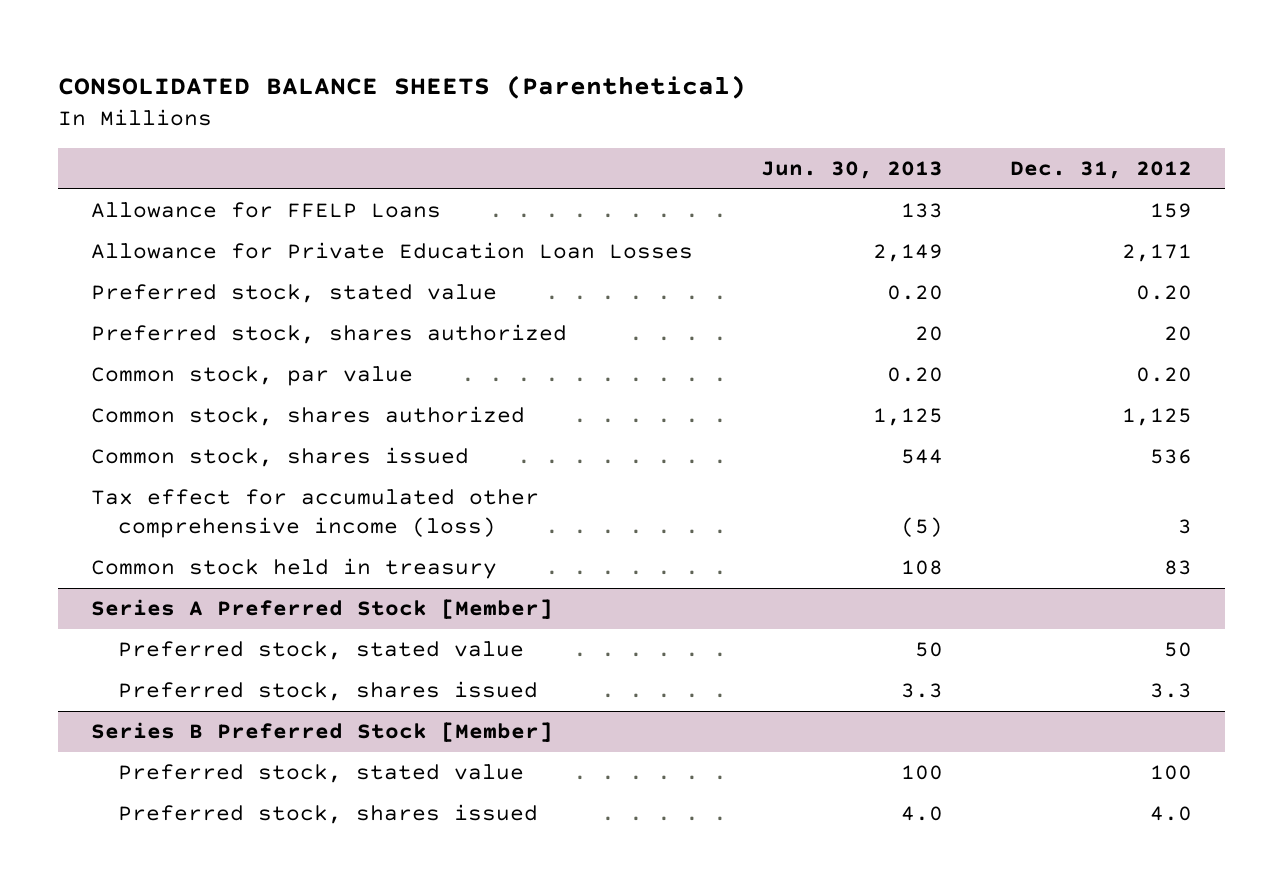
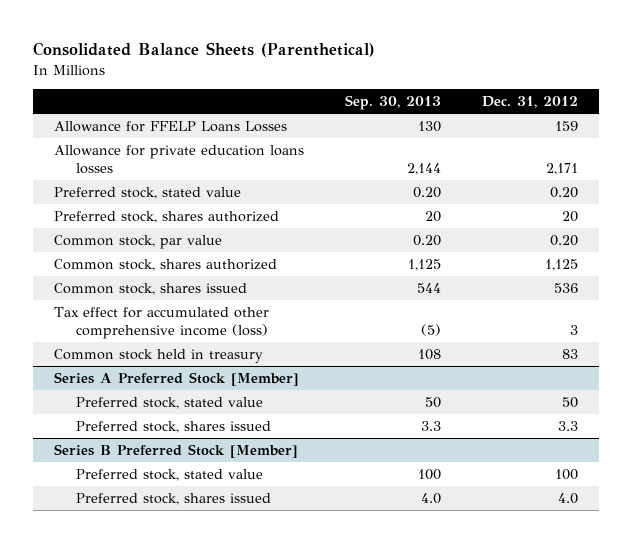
[57,74,746,99] CONSOLIDATED BALANCE SHEETS (Parenthetical) -> [33,42,376,58] Consolidated Balance Sheets (Parenthetical)
[760,161,943,180] Jun. 30, 2013 -> none
none -> [345,95,442,111] Sep. 30, 2013
[91,202,442,219] Allowance for FFELP Loans -> [53,121,287,133] Allowance for FFELP Loans Losses
[91,242,694,260] Allowance for Private Education Loan Losses -> [53,145,304,174] Allowance for private education loans losses

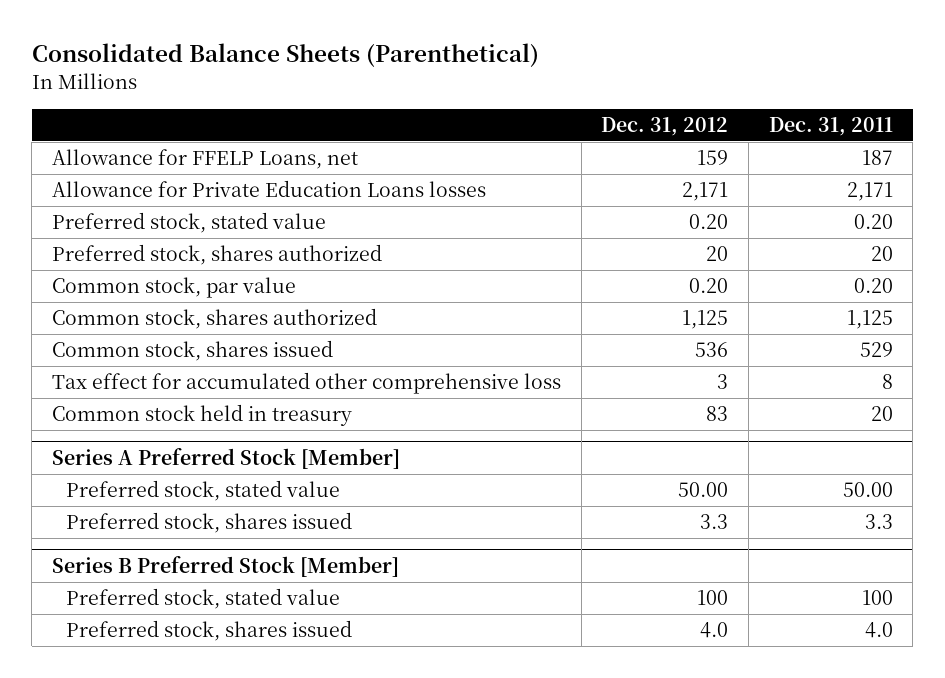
[345,95,442,111] Sep. 30, 2013 -> none
none -> [768,116,893,136] Dec. 31, 2011
[53,121,287,133] Allowance for FFELP Loans Losses -> [51,149,358,170] Allowance for FFELP Loans, net
[53,145,304,174] Allowance for private education loans losses -> [51,180,486,198] Allowance for Private Education Loans losses
[53,307,269,339] Tax effect for accumulated other comprehensive income (loss) -> [51,372,561,395] Tax effect for accumulated other comprehensive loss
[562,397,579,409] 50 -> [678,482,729,498] 50.00

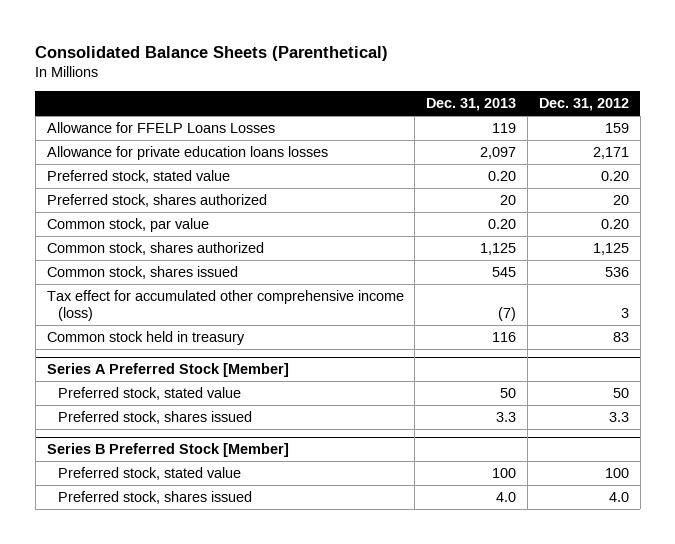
[768,116,893,136] Dec. 31, 2011 -> none
none -> [426,98,517,112] Dec. 31, 2013
[51,149,358,170] Allowance for FFELP Loans, net -> [46,121,275,133] Allowance for FFELP Loans Losses
[51,180,486,198] Allowance for Private Education Loans losses -> [46,145,328,160] Allowance for private education loans losses
[51,372,561,395] Tax effect for accumulated other comprehensive loss -> [46,289,404,321] Tax effect for accumulated other comprehensive income (loss)
[678,482,729,498] 50.00 -> [612,387,629,398] 50

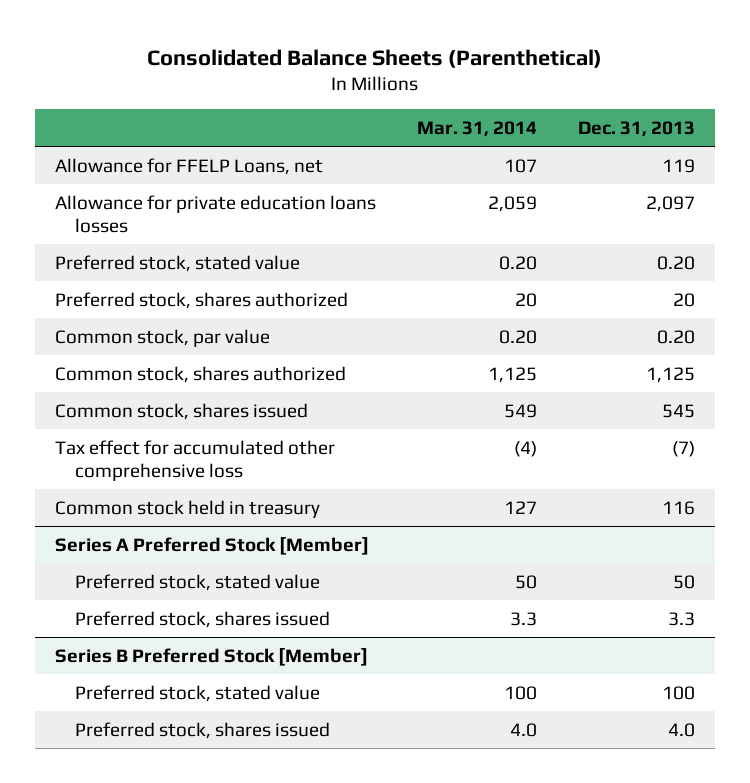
[538,98,629,112] Dec. 31, 2012 -> none
none -> [417,121,538,138] Mar. 31, 2014
[46,121,275,133] Allowance for FFELP Loans Losses -> [55,157,324,175] Allowance for FFELP Loans, net
[46,289,404,321] Tax effect for accumulated other comprehensive income (loss) -> [55,439,336,481] Tax effect for accumulated other comprehensive loss

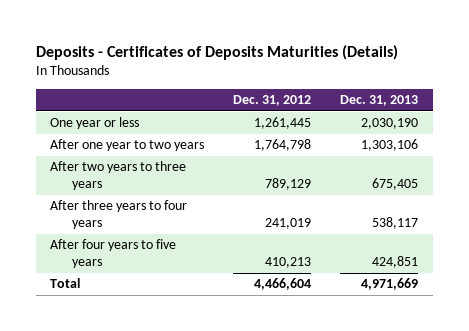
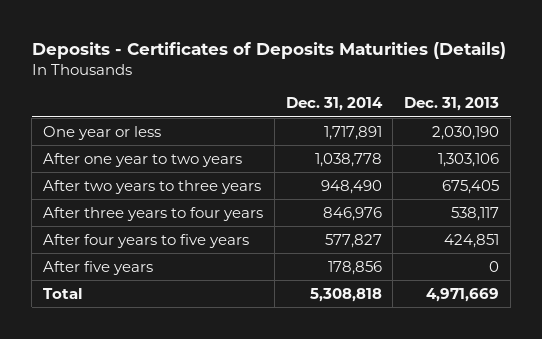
[233,95,312,107] Dec. 31, 2012 -> none
none -> [285,97,383,112] Dec. 31, 2014
none -> [42,260,153,275] After five years

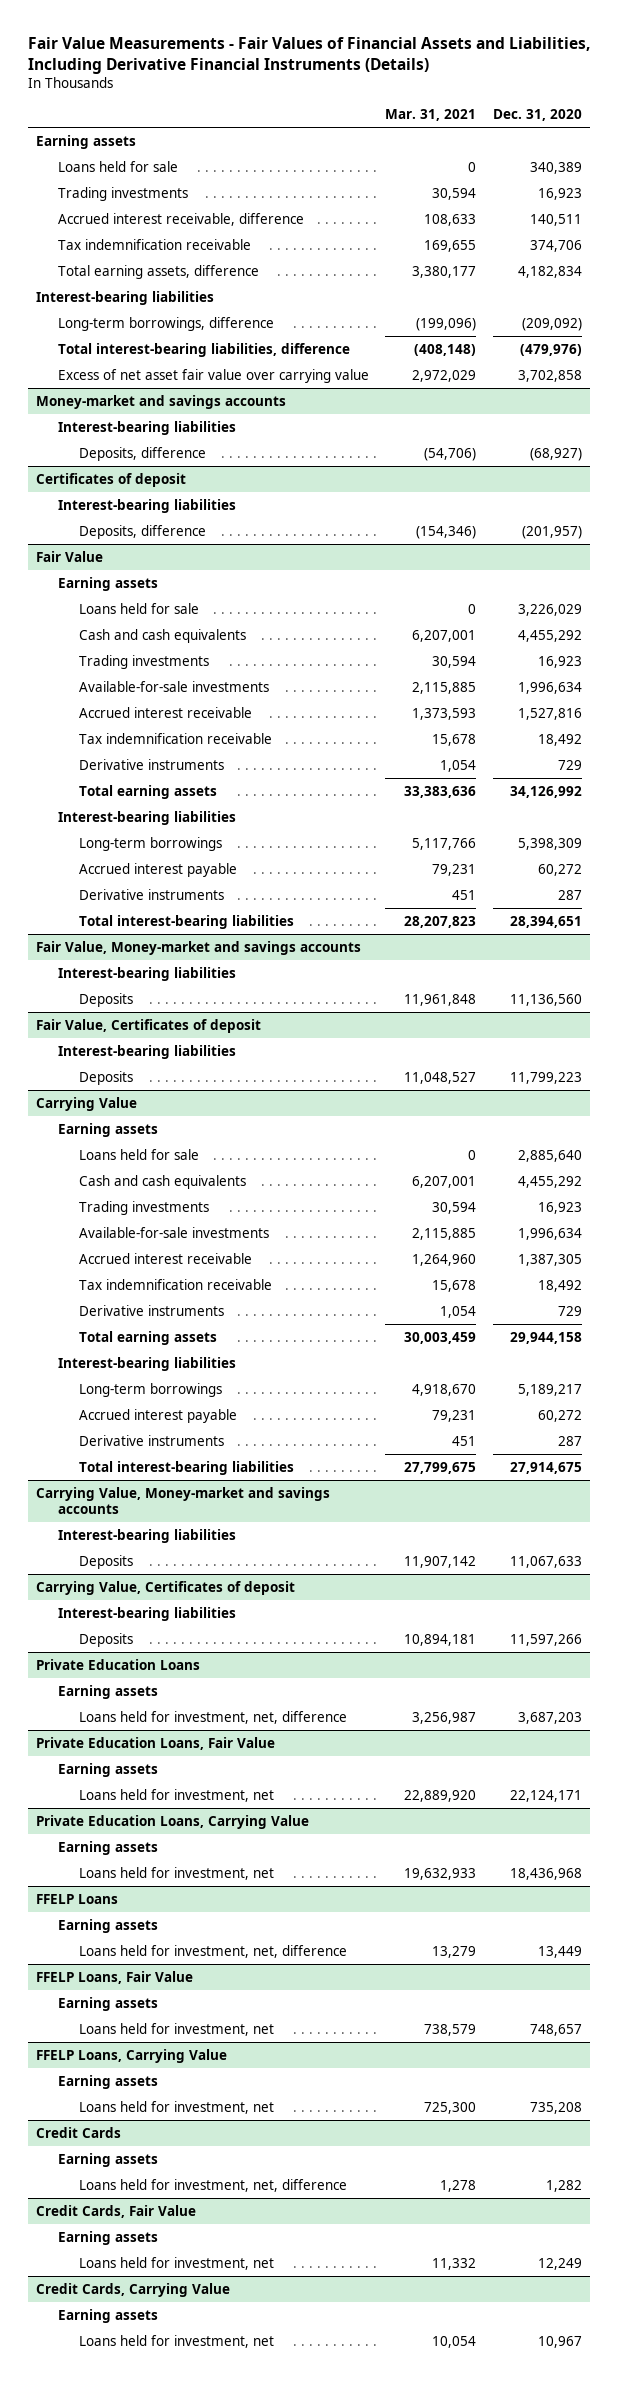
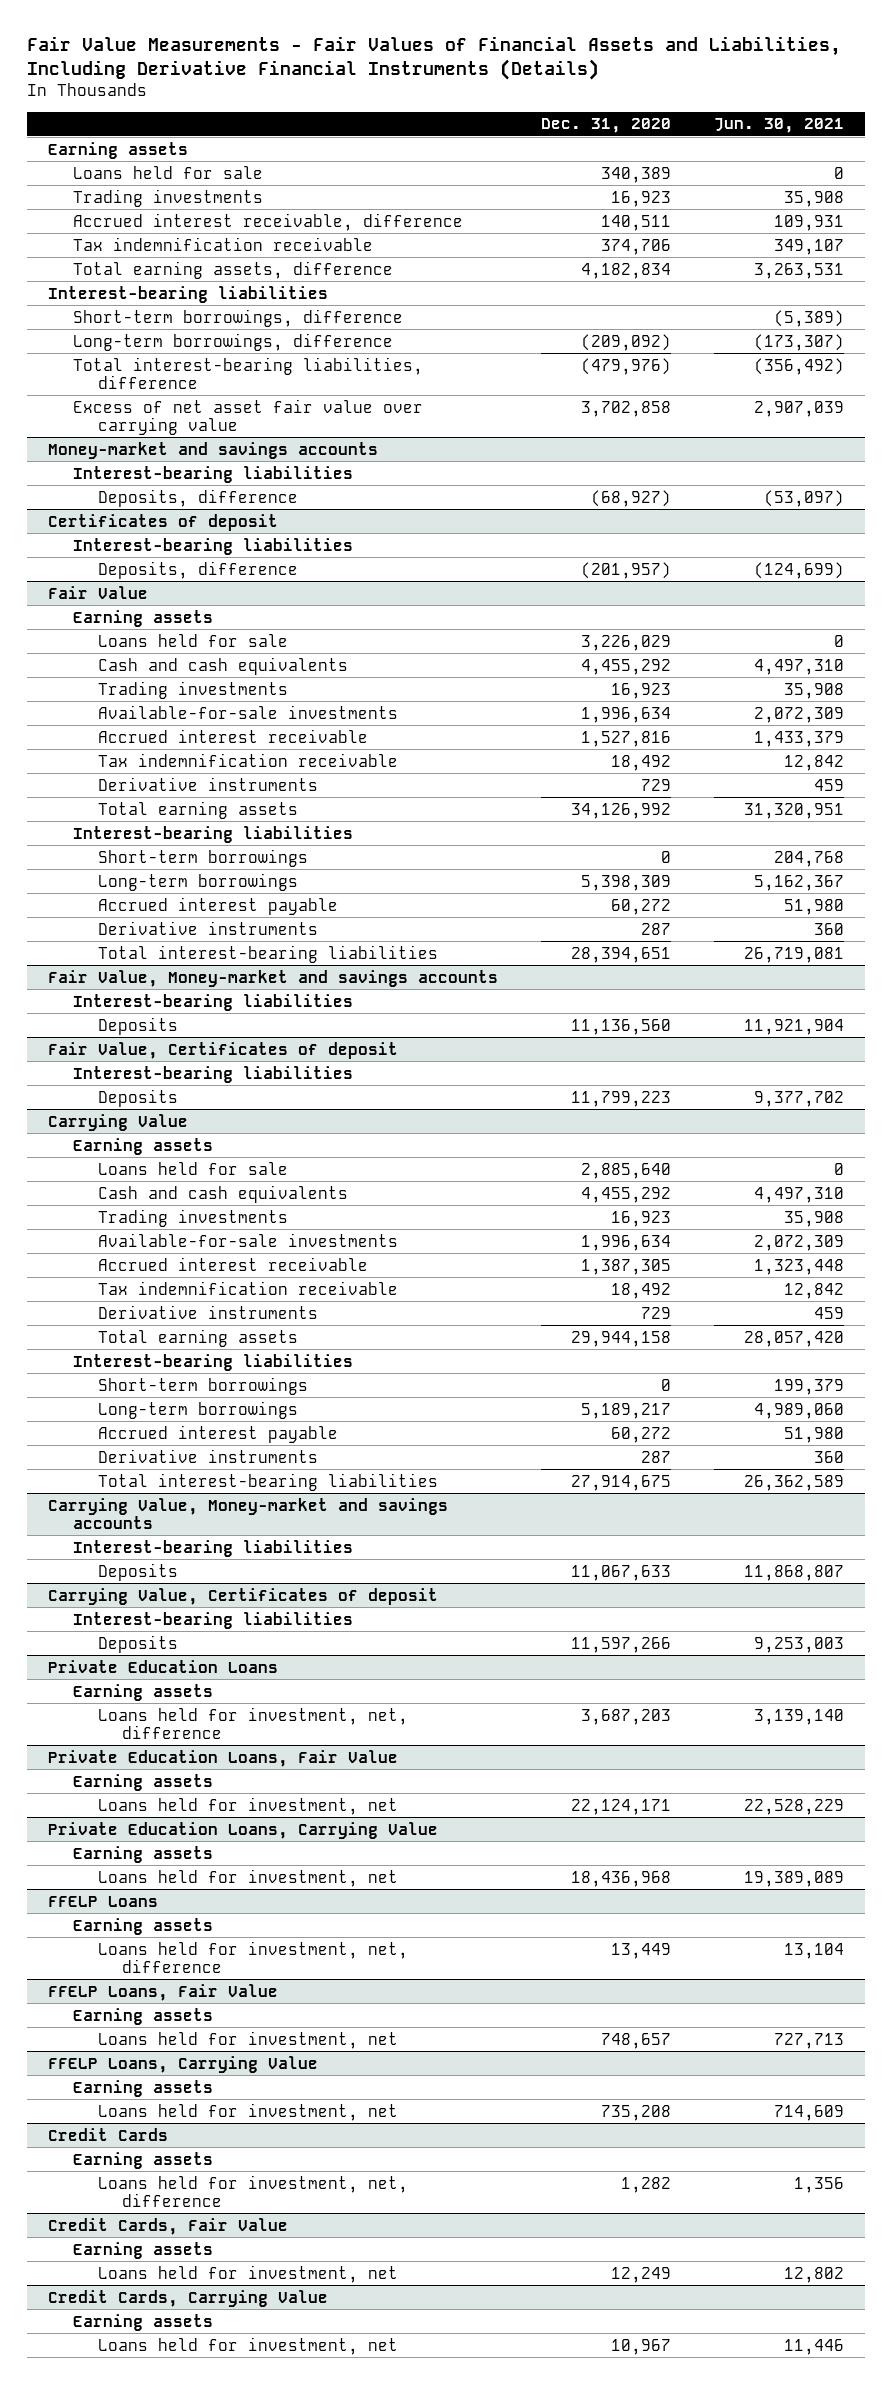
[385,109,477,122] Mar. 31, 2021 -> none
none -> [713,118,844,134] Jun. 30, 2021
none -> [72,308,403,327] Short-term borrowings, difference
none -> [97,848,308,867] Short-term borrowings
none -> [97,1376,308,1395] Short-term borrowings

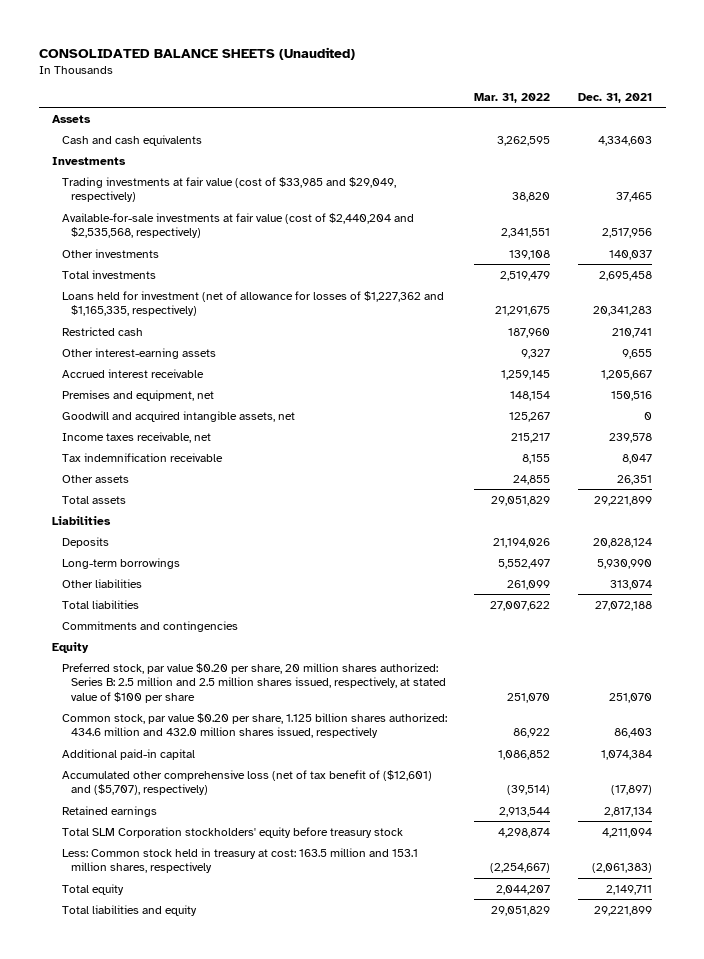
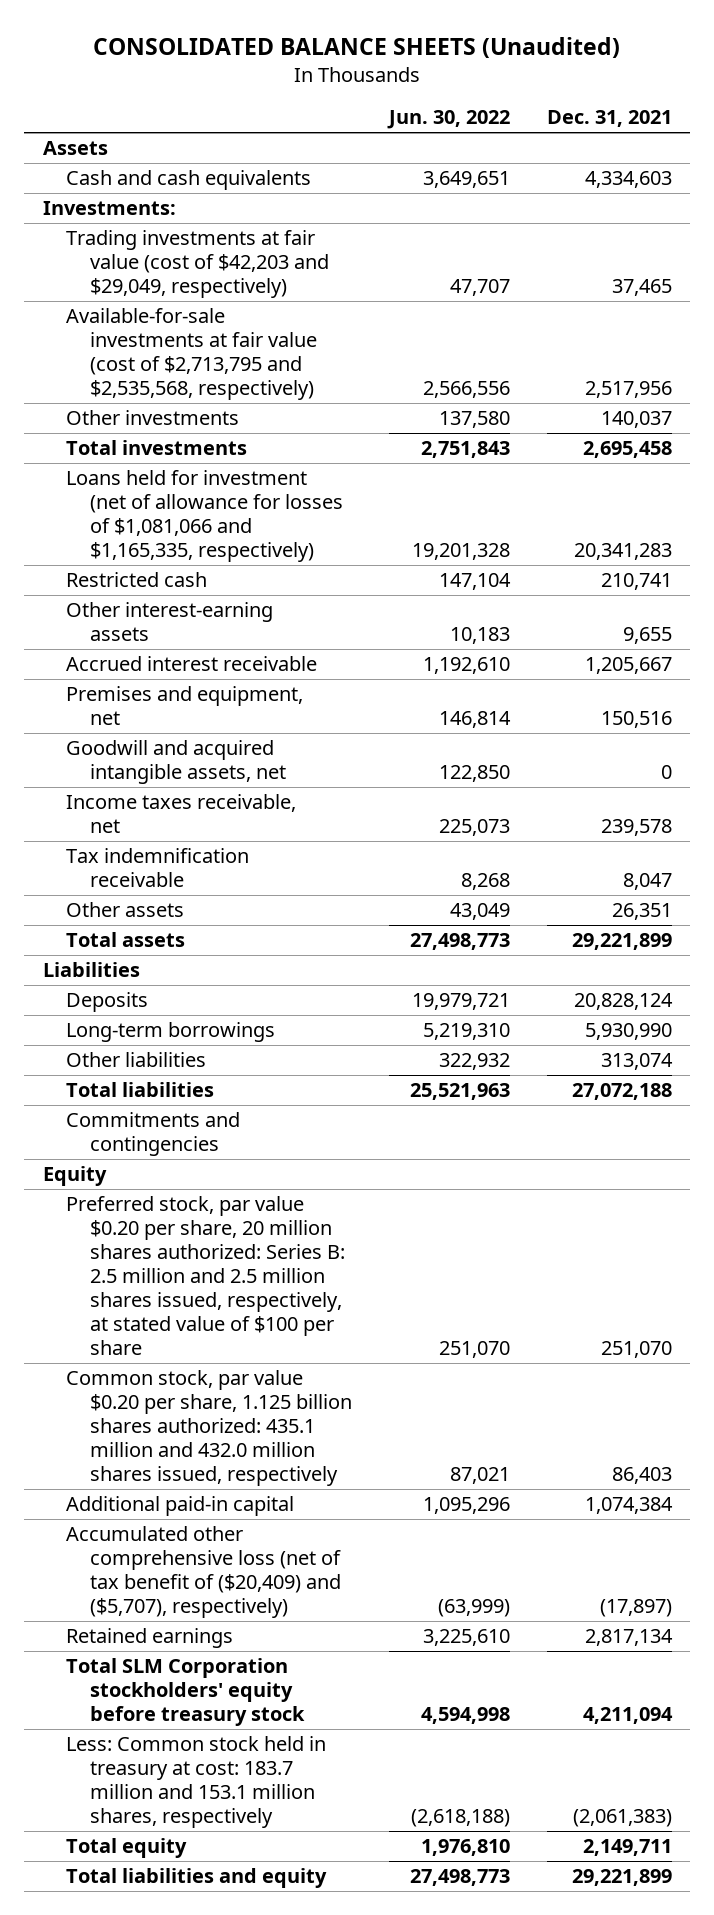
[474,92,551,103] Mar. 31, 2022 -> none
none -> [386,110,510,130] Jun. 30, 2022
[52,156,127,165] Investments -> [42,201,176,216] Investments:
[61,176,396,203] Trading investments at fair value (cost of $33,985 and $29,049, respectively) -> [66,230,329,299] Trading investments at fair value (cost of $42,203 and $29,049, respectively)
[61,212,414,239] Available-for-sale investments at fair value (cost of $2,440,204 and $2,535,568, respectively) -> [66,308,317,401] Available-for-sale investments at fair value (cost of $2,713,795 and $2,535,568, respectively)
[61,290,444,317] Loans held for investment (net of allowance for losses of $1,227,362 and $1,165,335, respectively) -> [66,470,343,563] Loans held for investment (net of allowance for losses of $1,081,066 and $1,165,335, respectively)
[61,712,447,739] Common stock, par value $0.20 per share, 1.125 billion shares authorized: 434.6 million and 432.0 million shares issued, respectively -> [66,1370,352,1487] Common stock, par value $0.20 per share, 1.125 billion shares authorized: 435.1 million and 432.0 million shares issued, respectively
[61,769,432,796] Accumulated other comprehensive loss (net of tax benefit of ($12,601) and ($5,707), respectively) -> [66,1526,341,1619] Accumulated other comprehensive loss (net of tax benefit of ($20,409) and ($5,707), respectively)
[61,847,418,874] Less: Common stock held in treasury at cost: 163.5 million and 153.1 million shares, respectively -> [66,1736,327,1829] Less: Common stock held in treasury at cost: 183.7 million and 153.1 million shares, respectively

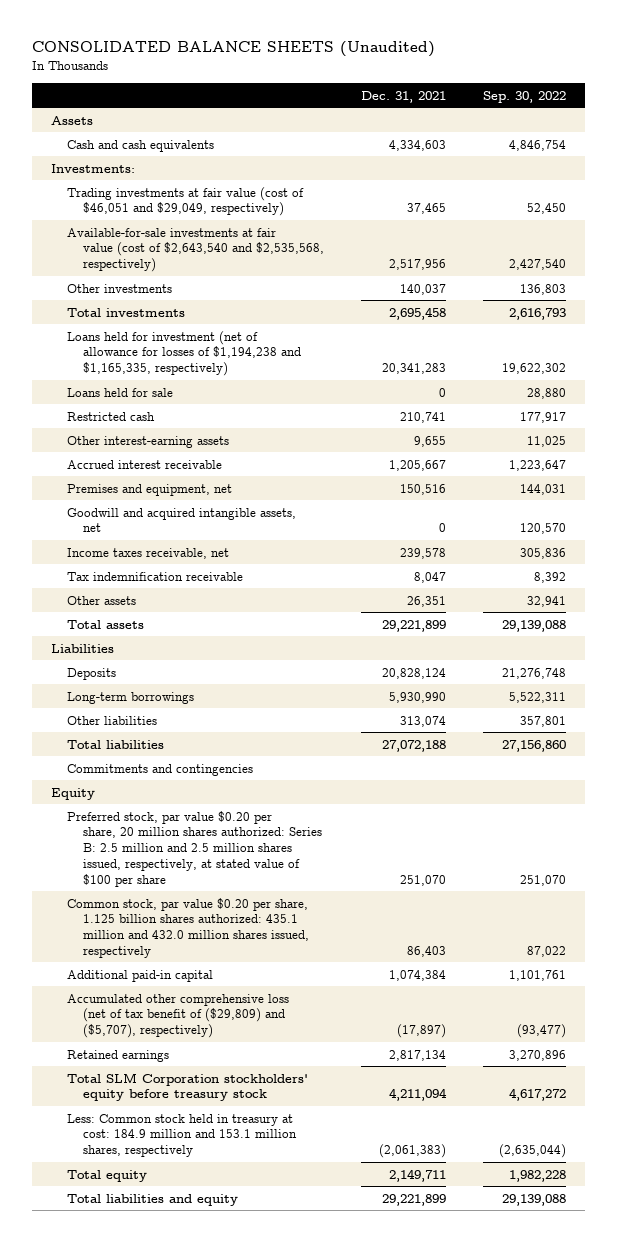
[386,110,510,130] Jun. 30, 2022 -> none
none -> [483,90,567,103] Sep. 30, 2022
[66,230,329,299] Trading investments at fair value (cost of $42,203 and $29,049, respectively) -> [66,186,304,217] Trading investments at fair value (cost of $46,051 and $29,049, respectively)
[66,308,317,401] Available-for-sale investments at fair value (cost of $2,713,795 and $2,535,568, respectively) -> [66,227,324,273] Available-for-sale investments at fair value (cost of $2,643,540 and $2,535,568, respectively)
[66,470,343,563] Loans held for investment (net of allowance for losses of $1,081,066 and $1,165,335, respectively) -> [66,330,301,377] Loans held for investment (net of allowance for losses of $1,194,238 and $1,165,335, respectively)
none -> [66,387,173,397] Loans held for sale
[66,1526,341,1619] Accumulated other comprehensive loss (net of tax benefit of ($20,409) and ($5,707), respectively) -> [66,993,289,1039] Accumulated other comprehensive loss (net of tax benefit of ($29,809) and ($5,707), respectively)
[66,1736,327,1829] Less: Common stock held in treasury at cost: 183.7 million and 153.1 million shares, respectively -> [66,1113,297,1158] Less: Common stock held in treasury at cost: 184.9 million and 153.1 million shares, respectively

